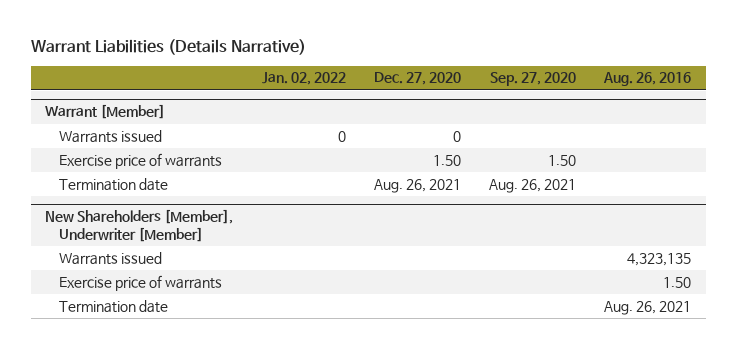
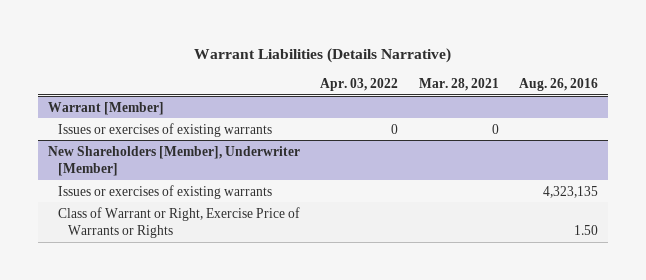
[261,72,346,86] Jan. 02, 2022 -> none
[373,72,461,86] Dec. 27, 2020 -> none
[490,72,577,87] Sep. 27, 2020 -> none
none -> [320,78,399,92] Apr. 03, 2022
none -> [418,78,499,92] Mar. 28, 2021
[58,152,222,169] Exercise price of warrants -> none
[58,177,168,191] Termination date -> none
[58,129,162,143] Warrants issued -> [58,122,273,137] Issues or exercises of existing warrants
[58,299,168,313] Termination date -> none
[58,251,162,265] Warrants issued -> [58,184,273,199] Issues or exercises of existing warrants
[58,274,222,291] Exercise price of warrants -> [58,206,301,238] Class of Warrant or Right, Exercise Price of Warrants or Rights

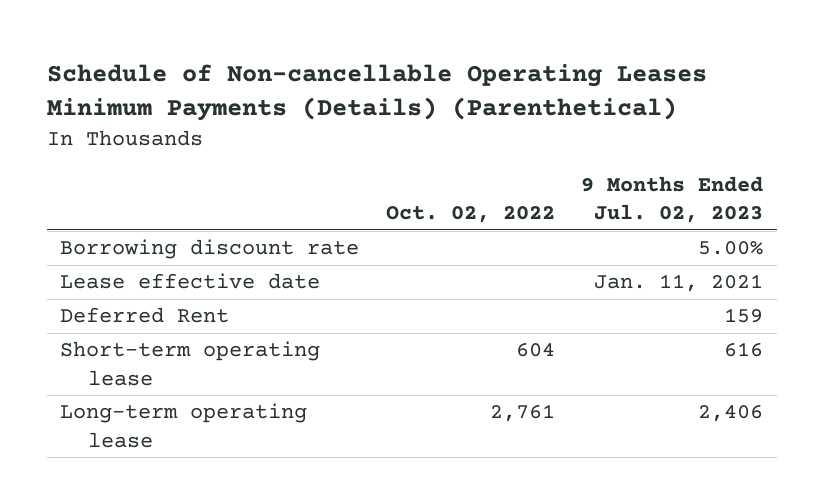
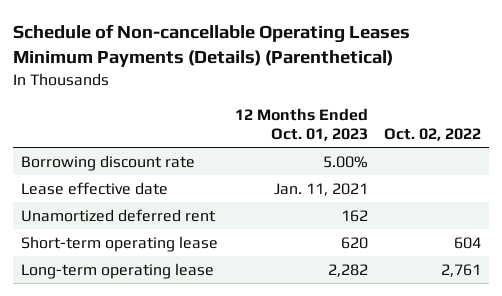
[581,175,764,223] 9 Months Ended Jul. 02, 2023 -> none
none -> [234,107,368,142] 12 Months Ended Oct. 01, 2023
[60,307,230,324] Deferred Rent -> [21,208,217,222] Unamortized deferred rent

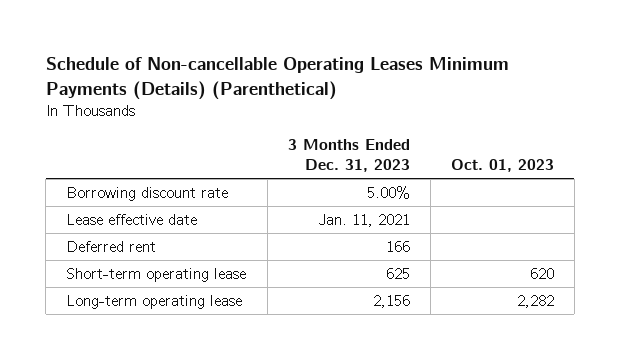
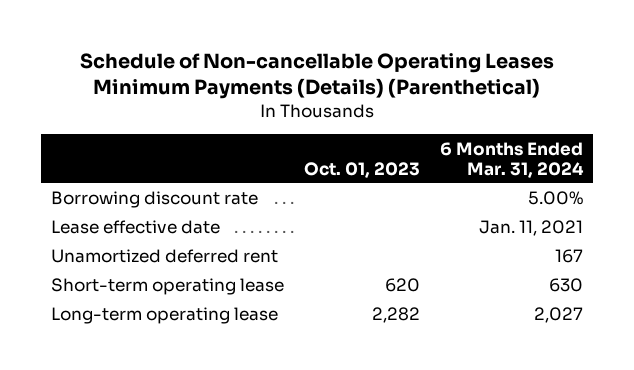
[287,139,410,173] 3 Months Ended Dec. 31, 2023 -> none
none -> [440,141,585,178] 6 Months Ended Mar. 31, 2024
[66,240,157,252] Deferred rent -> [51,249,279,264] Unamortized deferred rent

